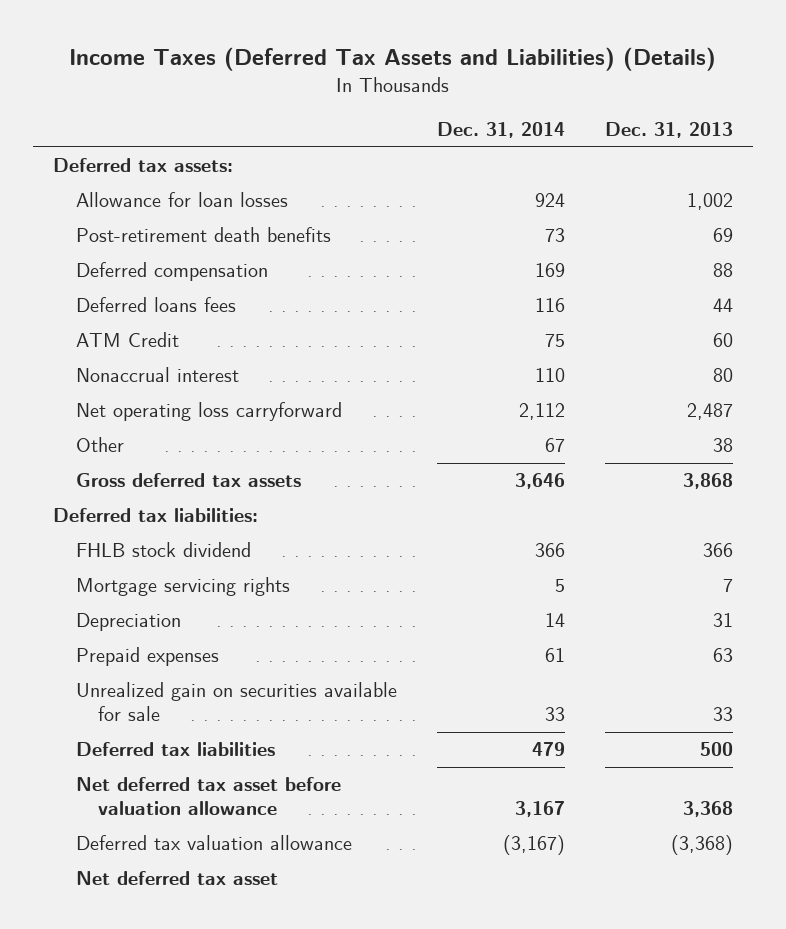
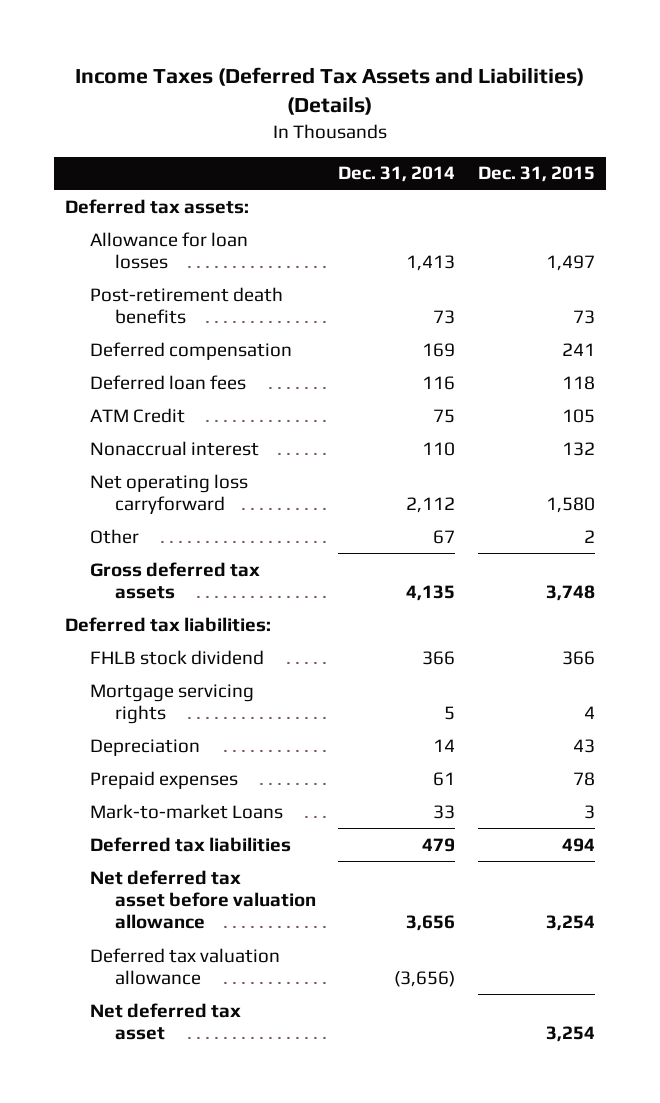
[604,122,733,139] Dec. 31, 2013 -> none
none -> [477,166,595,183] Dec. 31, 2015
[534,193,565,208] 924 -> [406,254,456,271] 1,413
[75,297,236,313] Deferred loans fees -> [90,374,247,390] Deferred loan fees
[514,473,565,490] 3,646 -> [406,584,456,601] 4,135
[75,682,397,722] Unrealized gain on securities available for sale -> [90,803,284,819] Mark-to-market Loans
[514,801,565,818] 3,167 -> [406,915,456,932] 3,656
[502,835,565,856] (3,167) -> [394,970,456,987] (3,656)

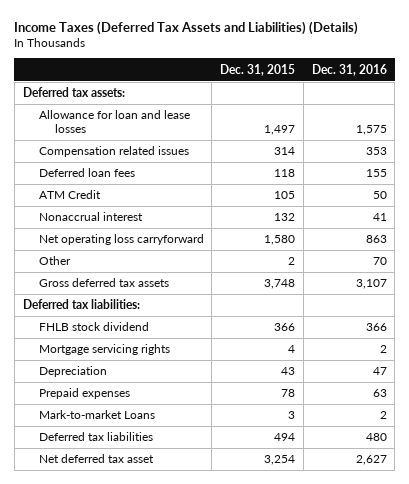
[338,166,456,183] Dec. 31, 2014 -> none
none -> [311,63,387,76] Dec. 31, 2016
[90,286,284,324] Post-retirement death benefits -> none
[90,341,293,360] Deferred compensation -> none
[90,231,249,269] Allowance for loan losses -> [38,110,190,133] Allowance for loan and lease losses
none -> [38,146,189,158] Compensation related issues
[90,869,317,930] Net deferred tax asset before valuation allowance -> none
[90,947,281,985] Deferred tax valuation allowance -> none

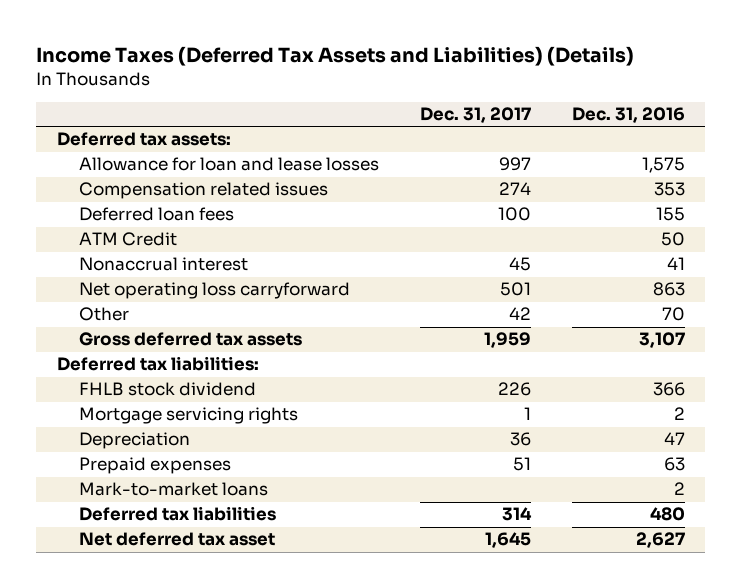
[220,63,296,76] Dec. 31, 2015 -> none
none -> [419,107,531,124] Dec. 31, 2017
[38,410,155,420] Mark-to-market Loans -> [79,482,269,497] Mark-to-market loans

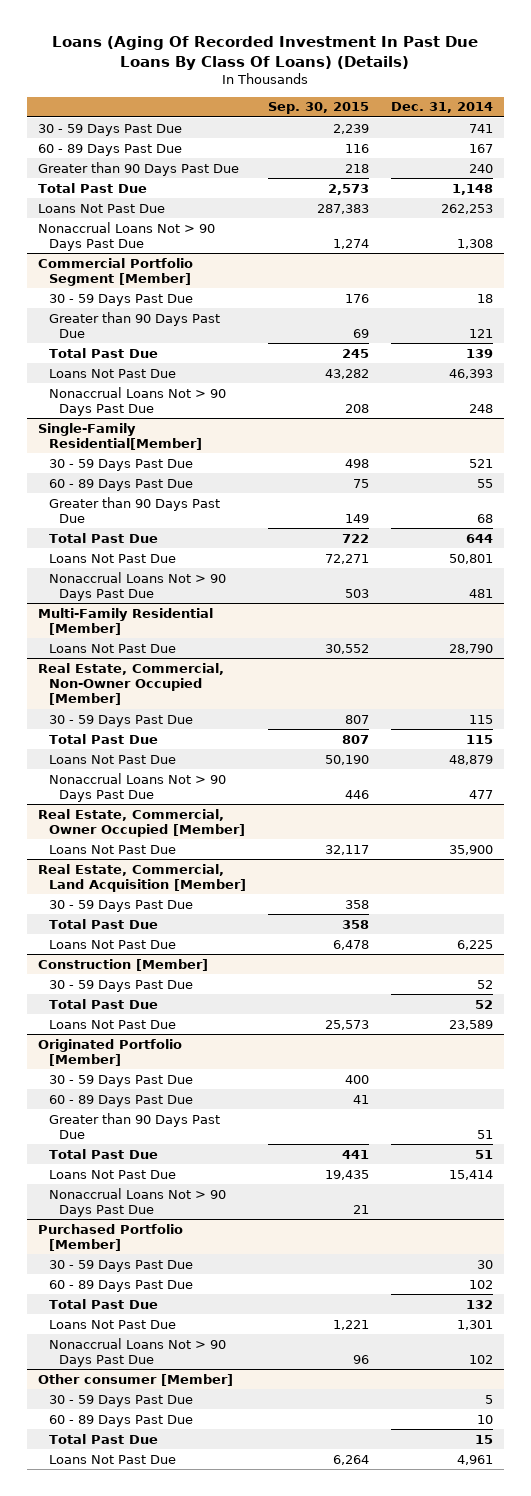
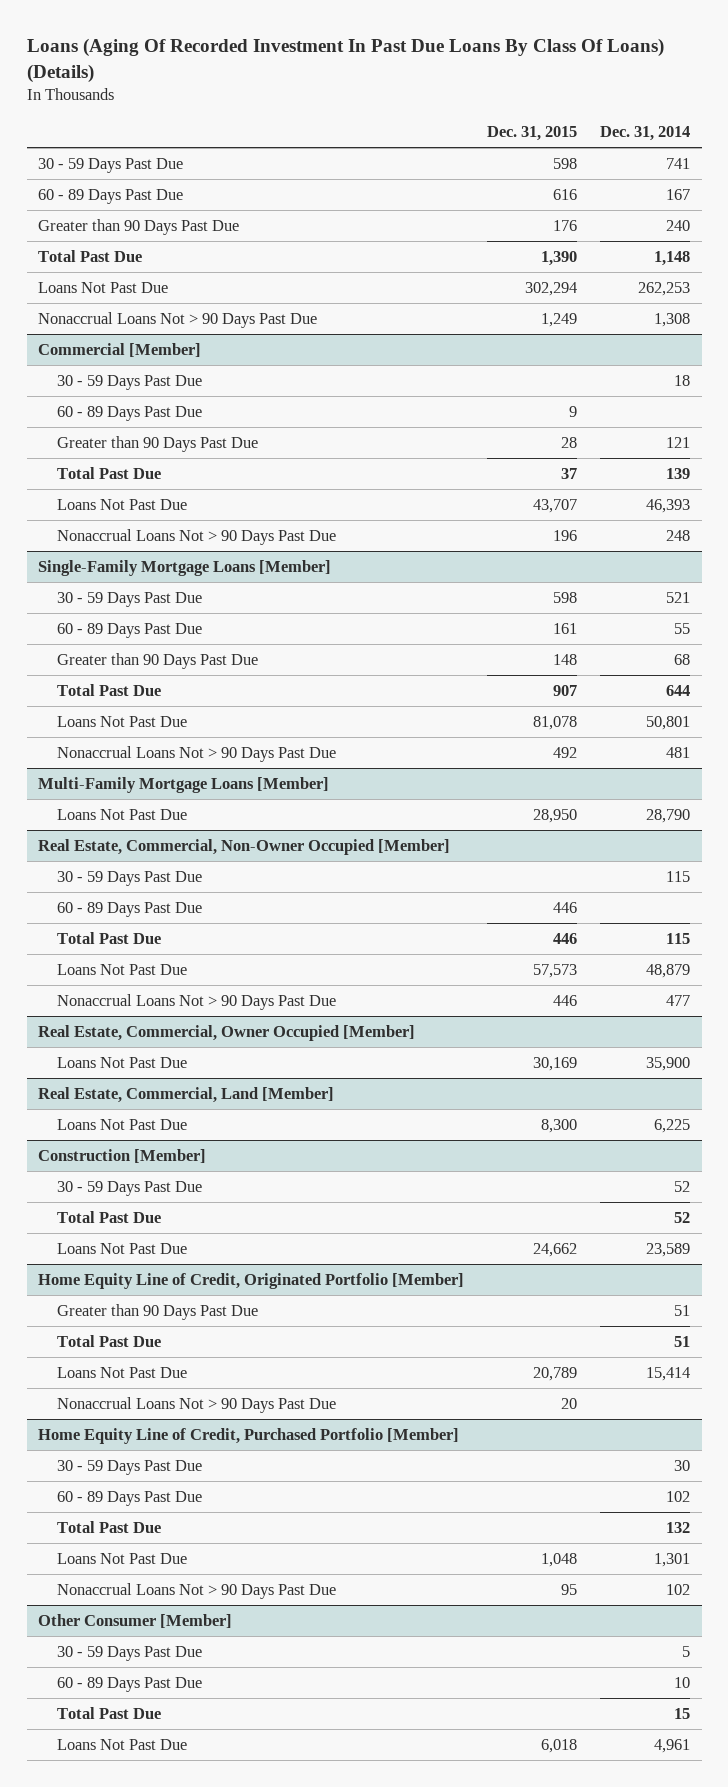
[267,102,369,115] Sep. 30, 2015 -> none
none -> [487,125,578,141] Dec. 31, 2015
[38,257,194,286] Commercial Portfolio Segment [Member] -> [38,342,202,357] Commercial [Member]
none -> [57,405,203,421] 60 - 89 Days Past Due
[38,422,202,450] Single-Family Residential[Member] -> [38,559,332,576] Single-Family Mortgage Loans [Member]
[38,607,214,635] Multi-Family Residential [Member] -> [38,776,330,793] Multi-Family Mortgage Loans [Member]
none -> [57,901,203,917] 60 - 89 Days Past Due
[48,899,193,912] 30 - 59 Days Past Due -> none
[48,918,158,929] Total Past Due -> none
[38,863,246,892] Real Estate, Commercial, Land Acquisition [Member] -> [38,1086,335,1103] Real Estate, Commercial, Land [Member]
[48,1074,193,1087] 30 - 59 Days Past Due -> none
[48,1094,193,1107] 60 - 89 Days Past Due -> none
[38,1038,183,1066] Originated Portfolio [Member] -> [38,1272,465,1289] Home Equity Line of Credit, Originated Portfolio [Member]
[38,1223,184,1251] Purchased Portfolio [Member] -> [38,1427,460,1444] Home Equity Line of Credit, Purchased Portfolio [Member]
[38,1373,234,1386] Other consumer [Member] -> [38,1613,233,1628] Other Consumer [Member]

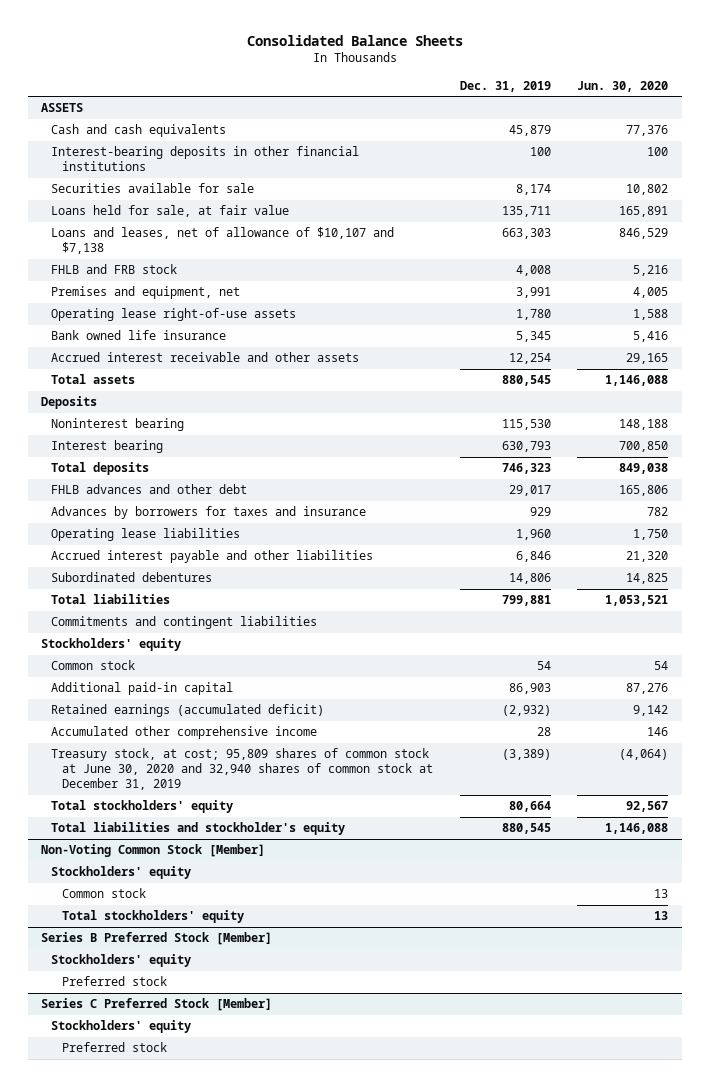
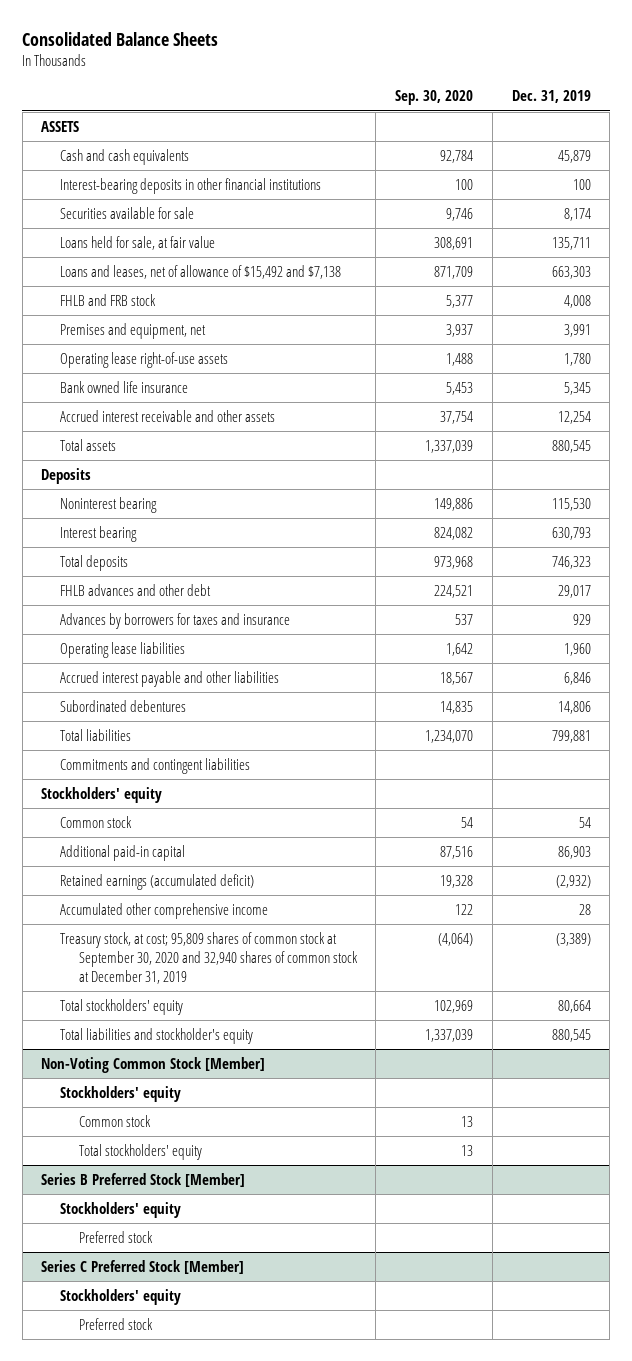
[577,80,669,92] Jun. 30, 2020 -> none
none -> [395,90,474,106] Sep. 30, 2020
[51,227,395,255] Loans and leases, net of allowance of $10,107 and $7,138 -> [60,264,342,279] Loans and leases, net of allowance of $15,492 and $7,138
[51,748,433,791] Treasury stock, at cost; 95,809 shares of common stock at June 30, 2020 and 32,940 shares of common stock at December 31, 2019 -> [60,931,358,985] Treasury stock, at cost; 95,809 shares of common stock at September 30, 2020 and 32,940 shares of common stock at December 31, 2019

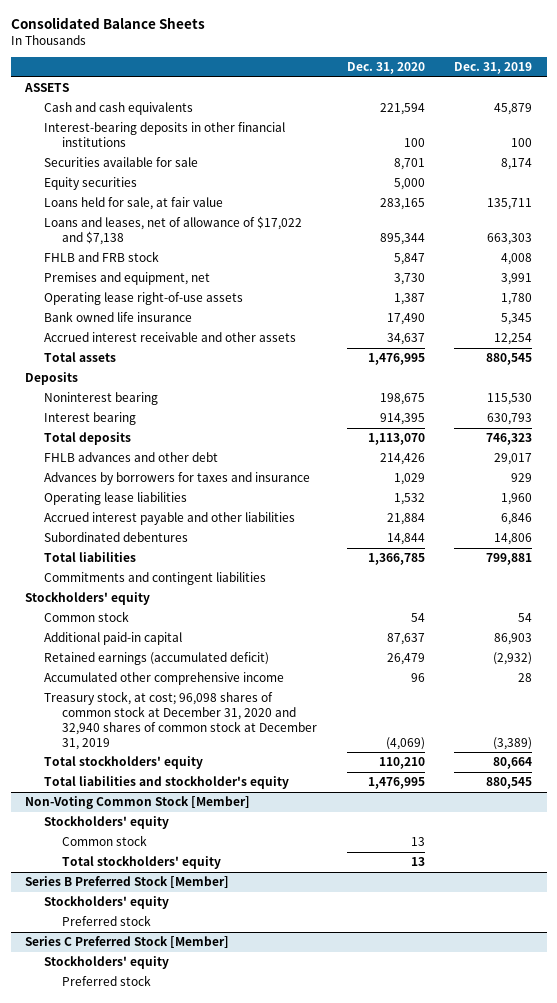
[395,90,474,106] Sep. 30, 2020 -> none
none -> [346,61,425,74] Dec. 31, 2020
none -> [43,177,137,191] Equity securities
[60,264,342,279] Loans and leases, net of allowance of $15,492 and $7,138 -> [43,216,302,246] Loans and leases, net of allowance of $17,022 and $7,138
[60,931,358,985] Treasury stock, at cost; 95,809 shares of common stock at September 30, 2020 and 32,940 shares of common stock at December 31, 2019 -> [43,691,318,750] Treasury stock, at cost; 96,098 shares of common stock at December 31, 2020 and 32,940 shares of common stock at December 31, 2019

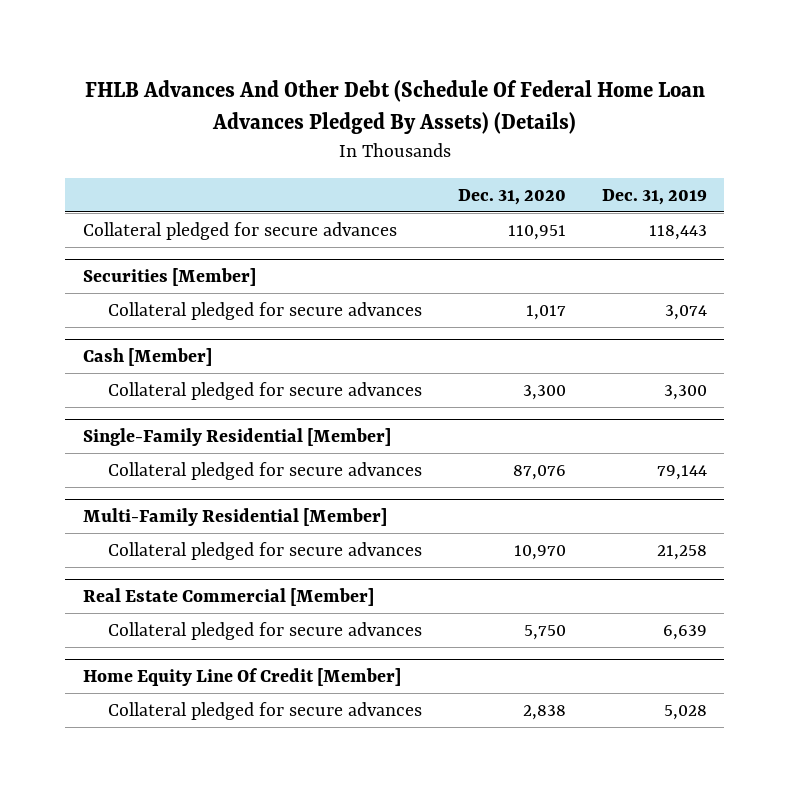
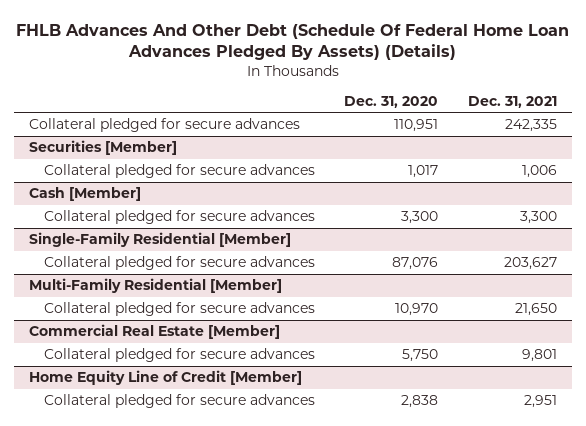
[601,188,707,205] Dec. 31, 2019 -> none
none -> [467,95,557,108] Dec. 31, 2021
[82,588,374,607] Real Estate Commercial [Member] -> [29,324,281,340] Commercial Real Estate [Member]
[82,668,401,687] Home Equity Line Of Credit [Member] -> [29,370,303,386] Home Equity Line of Credit [Member]

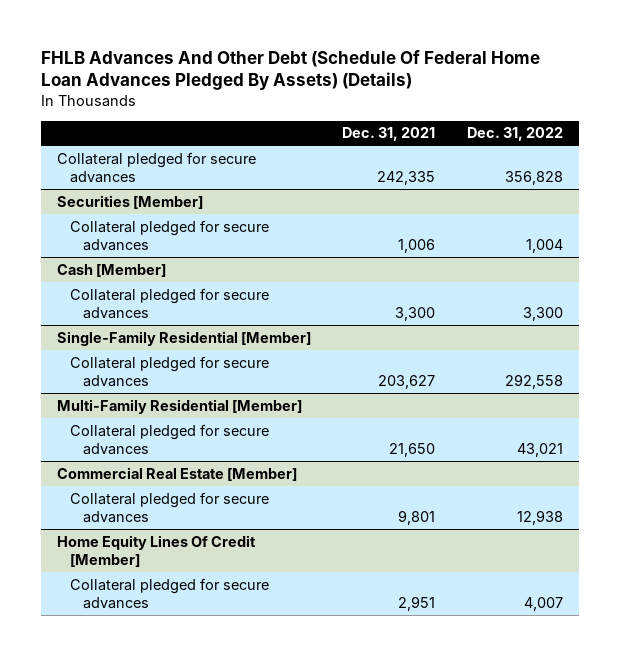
[344,95,439,108] Dec. 31, 2020 -> none
none -> [466,127,563,142] Dec. 31, 2022
[29,370,303,386] Home Equity Line of Credit [Member] -> [56,534,256,567] Home Equity Lines Of Credit [Member]

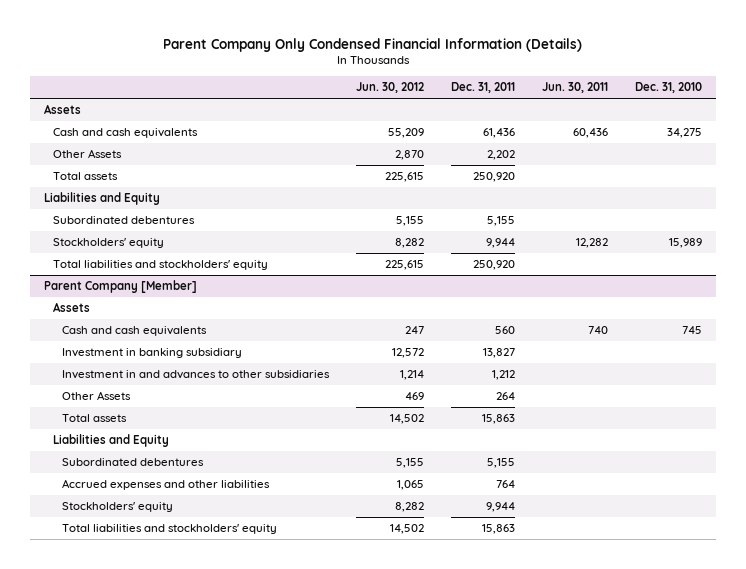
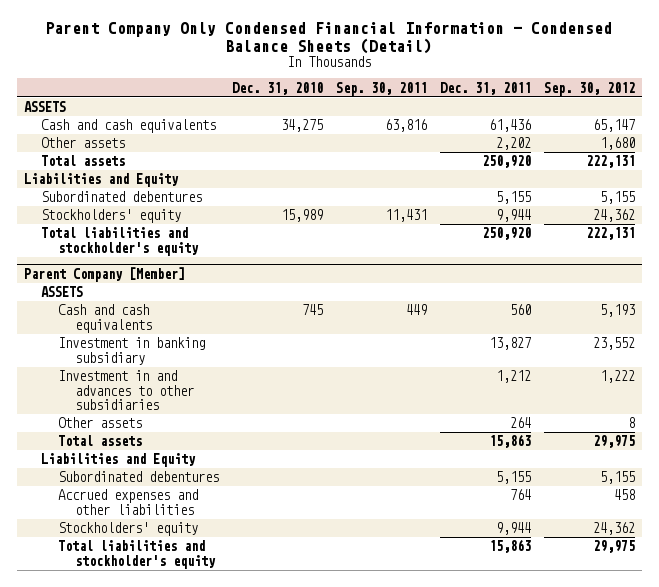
[163,37,583,52] Parent Company Only Condensed Financial Information (Details) -> [45,22,613,54] Parent Company Only Condensed Financial Information - Condensed Balance Sheets (Detail)
[355,82,424,94] Jun. 30, 2012 -> none
[542,82,609,94] Jun. 30, 2011 -> none
none -> [336,81,428,96] Sep. 30, 2011
none -> [544,81,636,96] Sep. 30, 2012
[43,104,81,115] Assets -> [23,101,66,113] ASSETS
[52,149,122,159] Other Assets -> [40,137,125,149] Other assets
[52,260,268,271] Total liabilities and stockholders' equity -> [40,227,200,256] Total liabilities and stockholder's equity
[52,302,90,313] Assets -> [40,286,83,298] ASSETS
[61,391,131,401] Other Assets -> [58,417,143,429] Other assets
[61,524,277,535] Total liabilities and stockholders' equity -> [58,540,217,569] Total liabilities and stockholder's equity

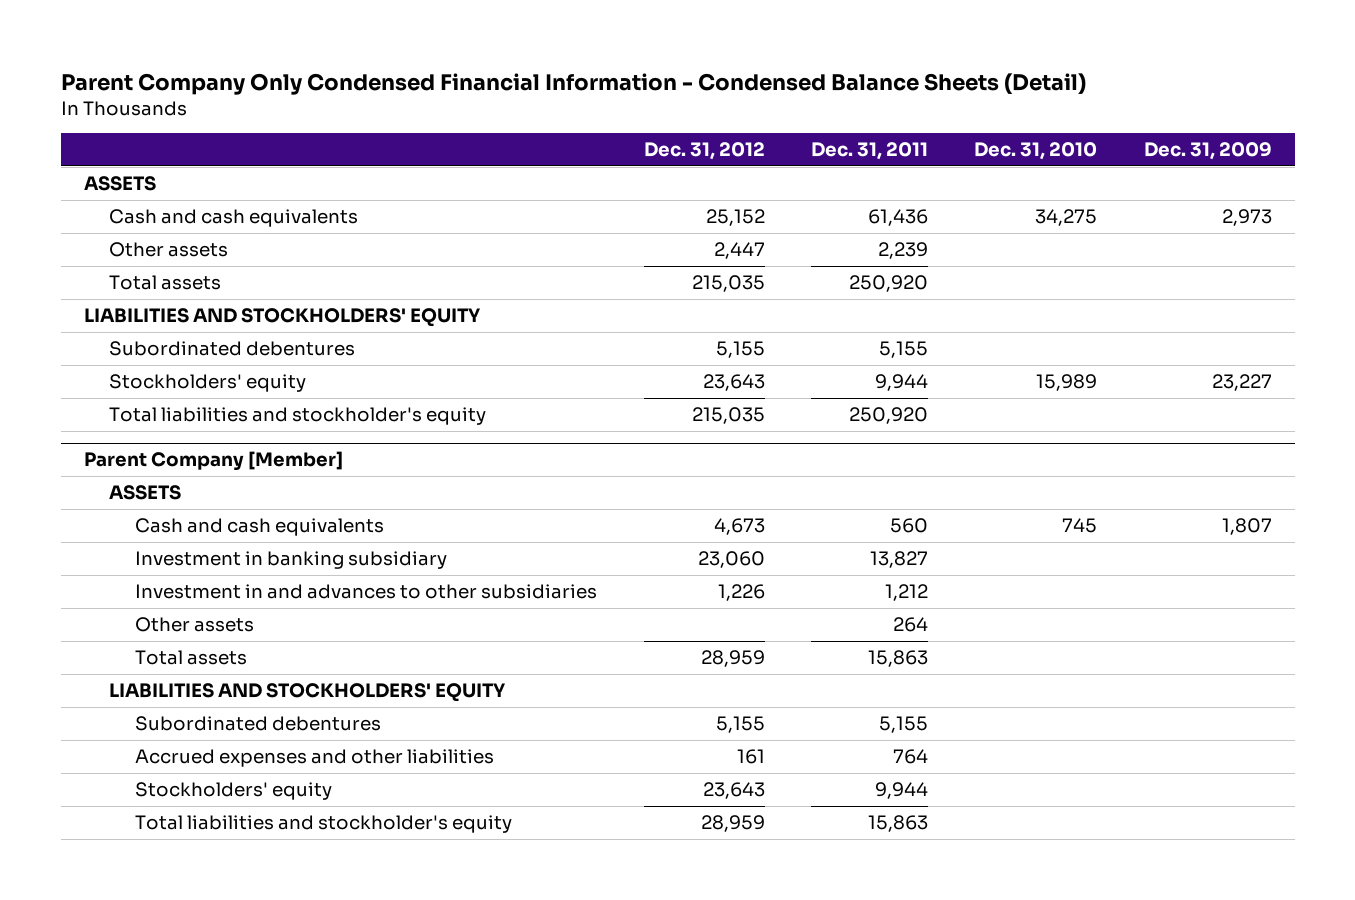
[336,81,428,96] Sep. 30, 2011 -> none
[544,81,636,96] Sep. 30, 2012 -> none
none -> [643,142,765,161] Dec. 31, 2012
none -> [1143,142,1272,161] Dec. 31, 2009
[496,137,532,151] 2,202 -> [877,242,928,260] 2,239
[23,173,179,188] Liabilities and Equity -> [83,308,480,328] LIABILITIES AND STOCKHOLDERS' EQUITY
[40,453,196,468] Liabilities and Equity -> [109,683,506,703] LIABILITIES AND STOCKHOLDERS' EQUITY

